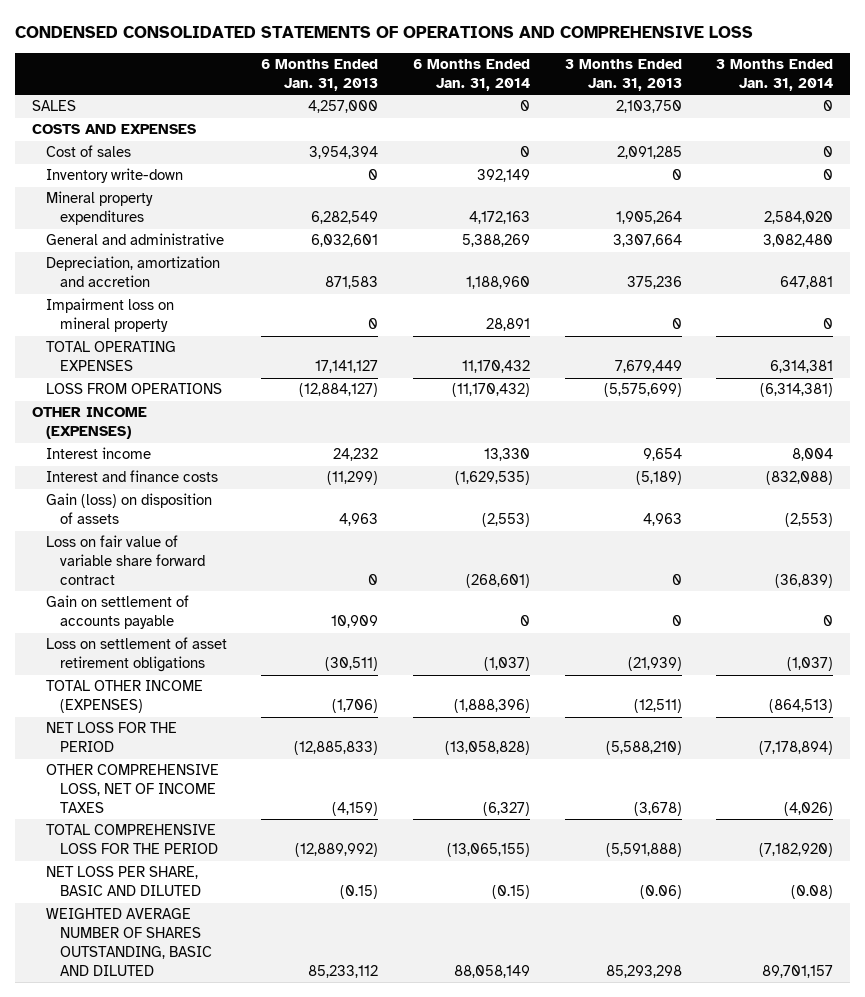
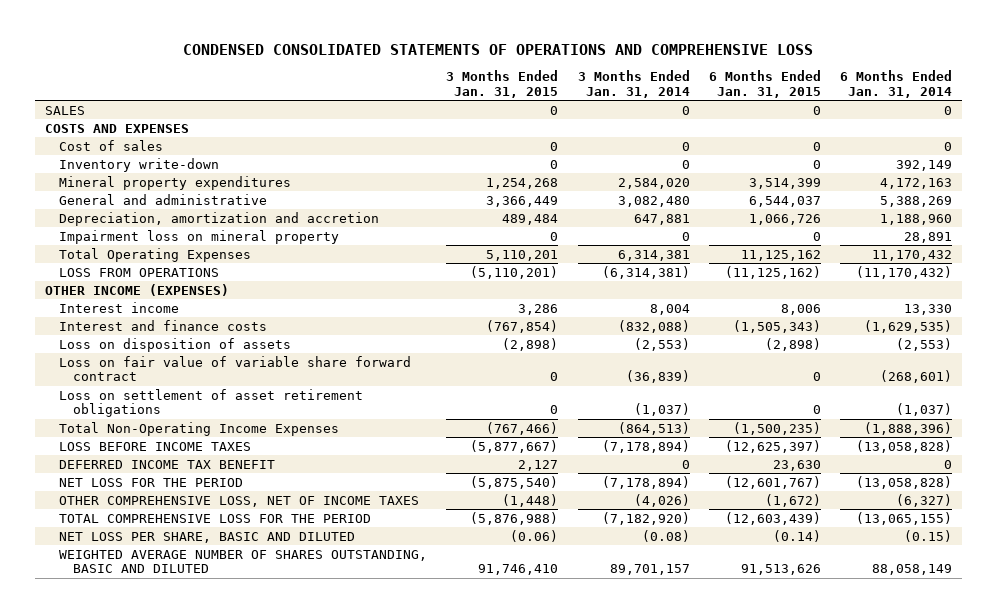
[261,59,379,91] 6 Months Ended Jan. 31, 2013 -> none
[564,59,682,91] 3 Months Ended Jan. 31, 2013 -> none
none -> [446,69,559,98] 3 Months Ended Jan. 31, 2015
none -> [708,69,821,98] 6 Months Ended Jan. 31, 2015
[45,341,176,372] TOTAL OPERATING EXPENSES -> [58,247,251,262] Total Operating Expenses
[45,493,212,525] Gain (loss) on disposition of assets -> [58,337,291,352] Loss on disposition of assets
[45,595,189,630] Gain on settlement of accounts payable -> none
[45,680,203,714] TOTAL OTHER INCOME (EXPENSES) -> [58,421,339,436] Total Non-Operating Income Expenses
none -> [58,441,251,451] LOSS BEFORE INCOME TAXES
none -> [58,459,275,469] DEFERRED INCOME TAX BENEFIT

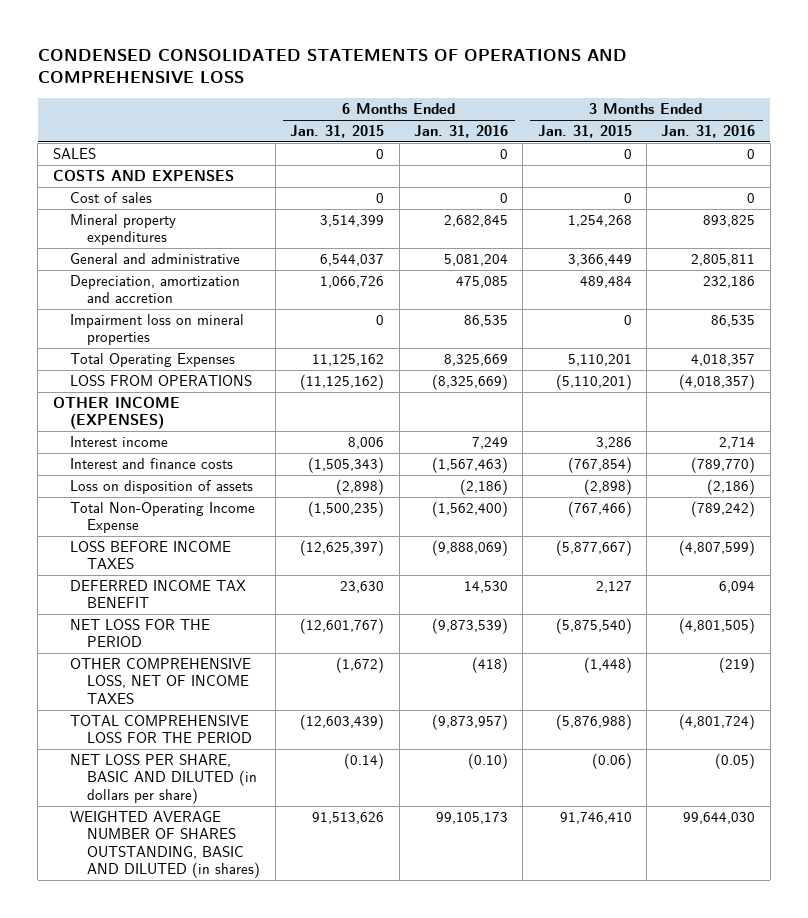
[577,69,690,98] 3 Months Ended Jan. 31, 2014 -> none
[840,69,953,98] 6 Months Ended Jan. 31, 2014 -> none
none -> [413,125,508,139] Jan. 31, 2016
none -> [661,125,756,139] Jan. 31, 2016
[58,157,219,172] Inventory write-down -> none
[58,229,339,244] Impairment loss on mineral property -> [70,314,245,346] Impairment loss on mineral properties
[58,355,411,382] Loss on fair value of variable share forward contract -> none
[58,388,363,418] Loss on settlement of asset retirement obligations -> none
[58,421,339,436] Total Non-Operating Income Expenses -> [70,502,256,534] Total Non-Operating Income Expense
[58,531,355,543] NET LOSS PER SHARE, BASIC AND DILUTED -> [70,754,258,804] NET LOSS PER SHARE, BASIC AND DILUTED (in dollars per share)
[58,549,427,574] WEIGHTED AVERAGE NUMBER OF SHARES OUTSTANDING, BASIC AND DILUTED -> [70,811,261,879] WEIGHTED AVERAGE NUMBER OF SHARES OUTSTANDING, BASIC AND DILUTED (in shares)

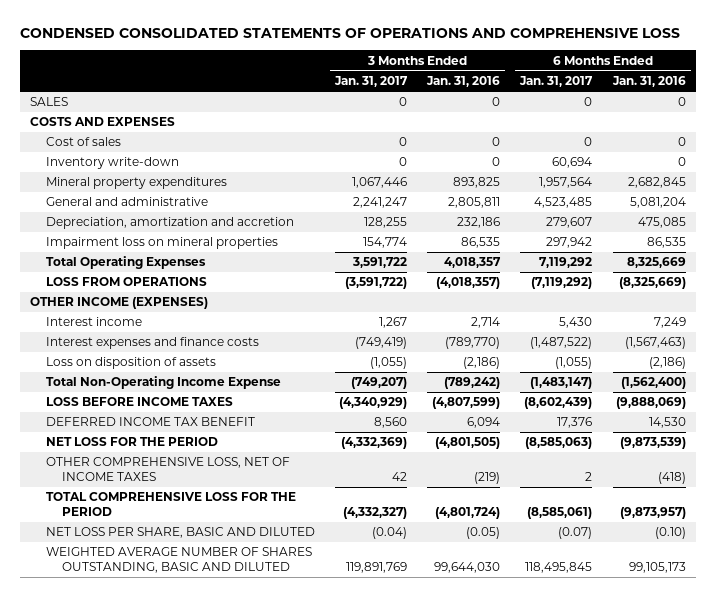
[290,125,385,139] Jan. 31, 2015 -> none
[537,125,632,139] Jan. 31, 2015 -> none
none -> [333,76,408,88] Jan. 31, 2017
none -> [519,76,594,88] Jan. 31, 2017
none -> [45,157,179,170] Inventory write-down
[70,458,234,470] Interest and finance costs -> [45,337,259,350] Interest expenses and finance costs
[70,754,258,804] NET LOSS PER SHARE, BASIC AND DILUTED (in dollars per share) -> [45,527,315,539] NET LOSS PER SHARE, BASIC AND DILUTED
[70,811,261,879] WEIGHTED AVERAGE NUMBER OF SHARES OUTSTANDING, BASIC AND DILUTED (in shares) -> [45,547,312,574] WEIGHTED AVERAGE NUMBER OF SHARES OUTSTANDING, BASIC AND DILUTED

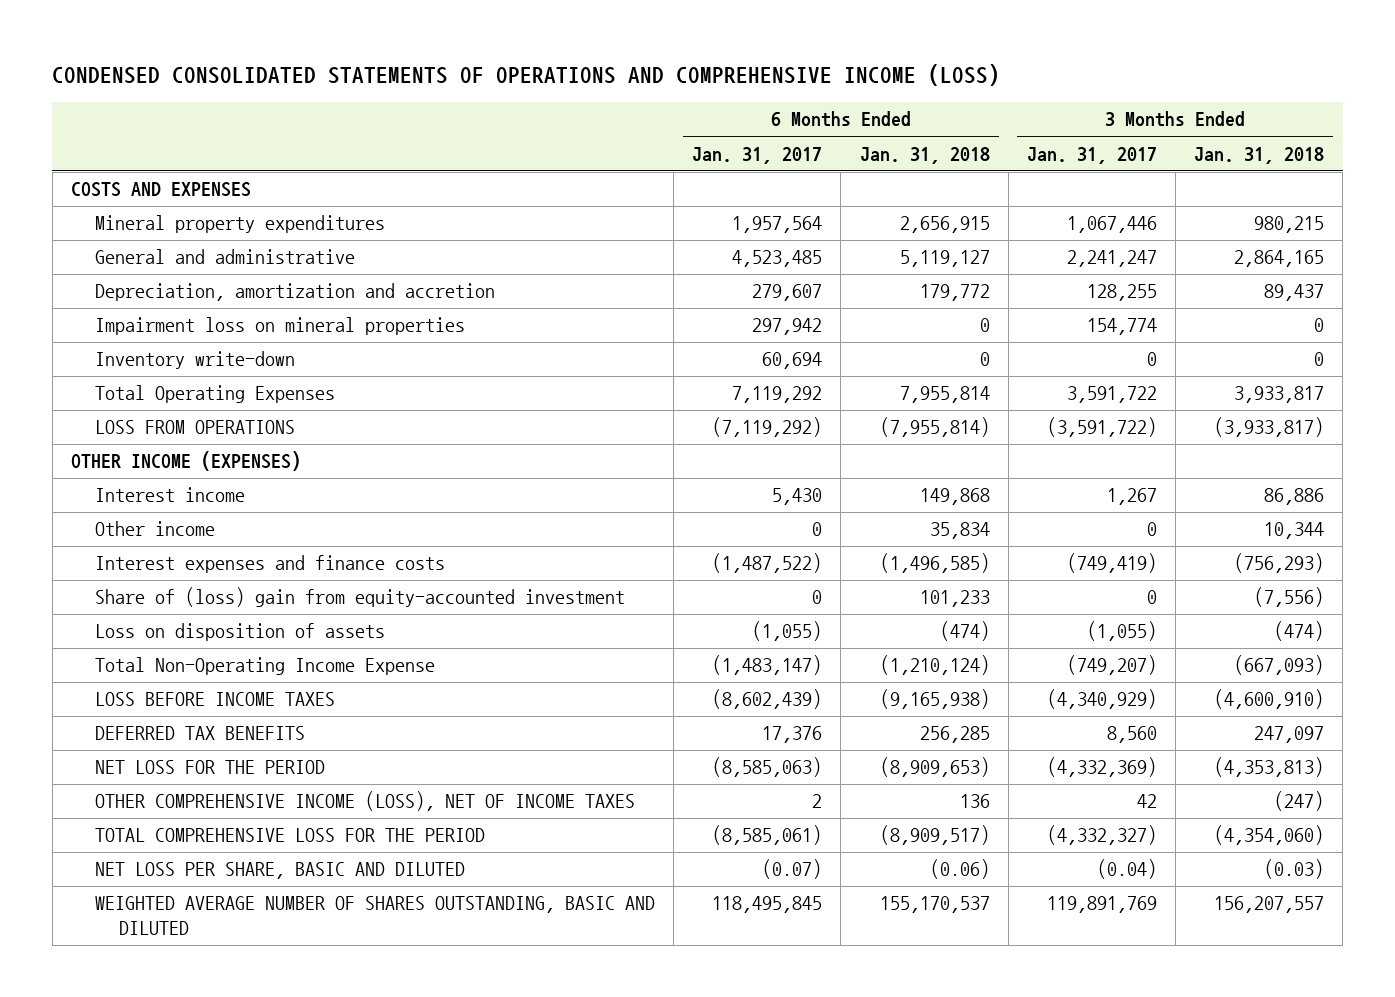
[19,28,680,39] CONDENSED CONSOLIDATED STATEMENTS OF OPERATIONS AND COMPREHENSIVE LOSS -> [52,64,1001,87] CONDENSED CONSOLIDATED STATEMENTS OF OPERATIONS AND COMPREHENSIVE INCOME (LOSS)
[426,76,501,88] Jan. 31, 2016 -> none
[611,76,686,88] Jan. 31, 2016 -> none
none -> [859,146,990,164] Jan. 31, 2018
none -> [1193,146,1324,164] Jan. 31, 2018
[29,97,68,107] SALES -> none
[45,137,121,147] Cost of sales -> none
[45,157,179,170] Inventory write-down -> [95,351,296,370] Inventory write-down
none -> [95,521,216,537] Other income
none -> [95,587,626,608] Share of (loss) gain from equity-accounted investment
[45,417,255,427] DEFERRED INCOME TAX BENEFIT -> [95,726,306,741] DEFERRED TAX BENEFITS
[45,457,290,482] OTHER COMPREHENSIVE LOSS, NET OF INCOME TAXES -> [95,791,636,812] OTHER COMPREHENSIVE INCOME (LOSS), NET OF INCOME TAXES

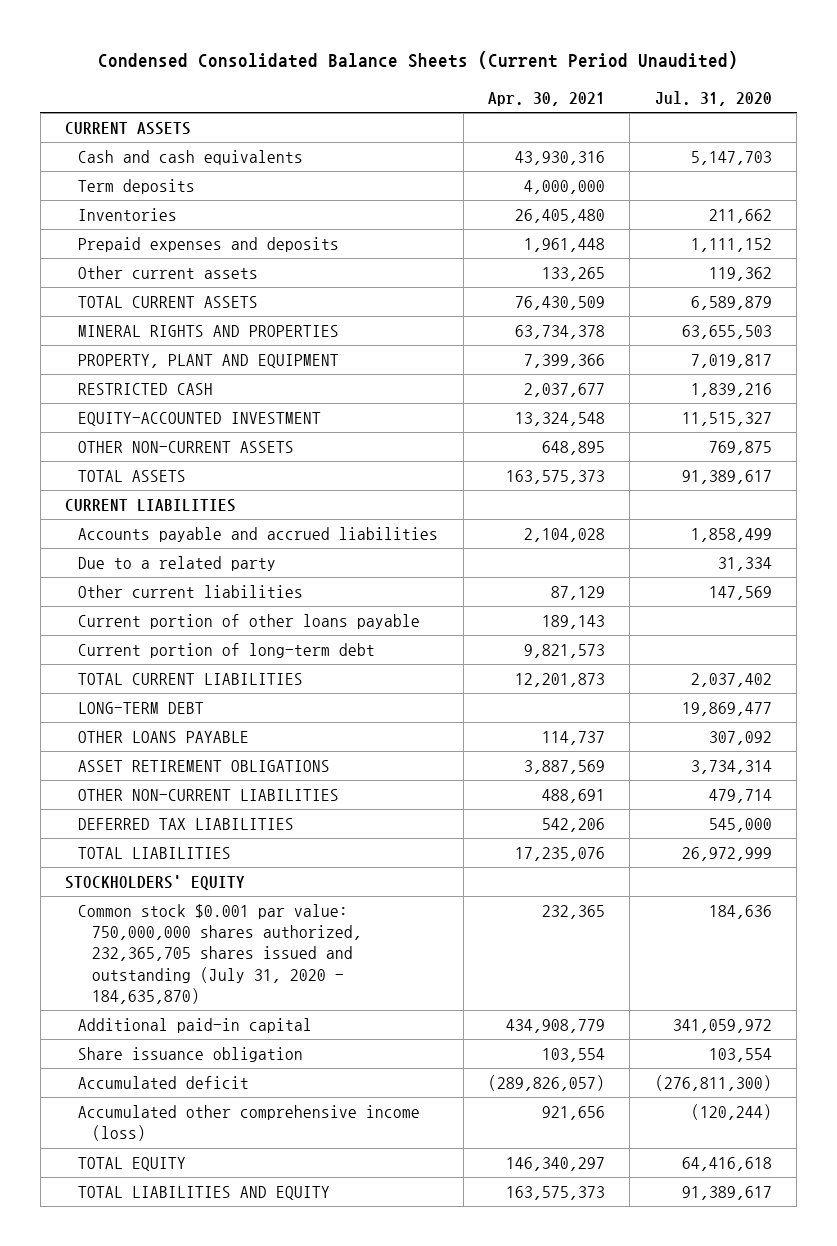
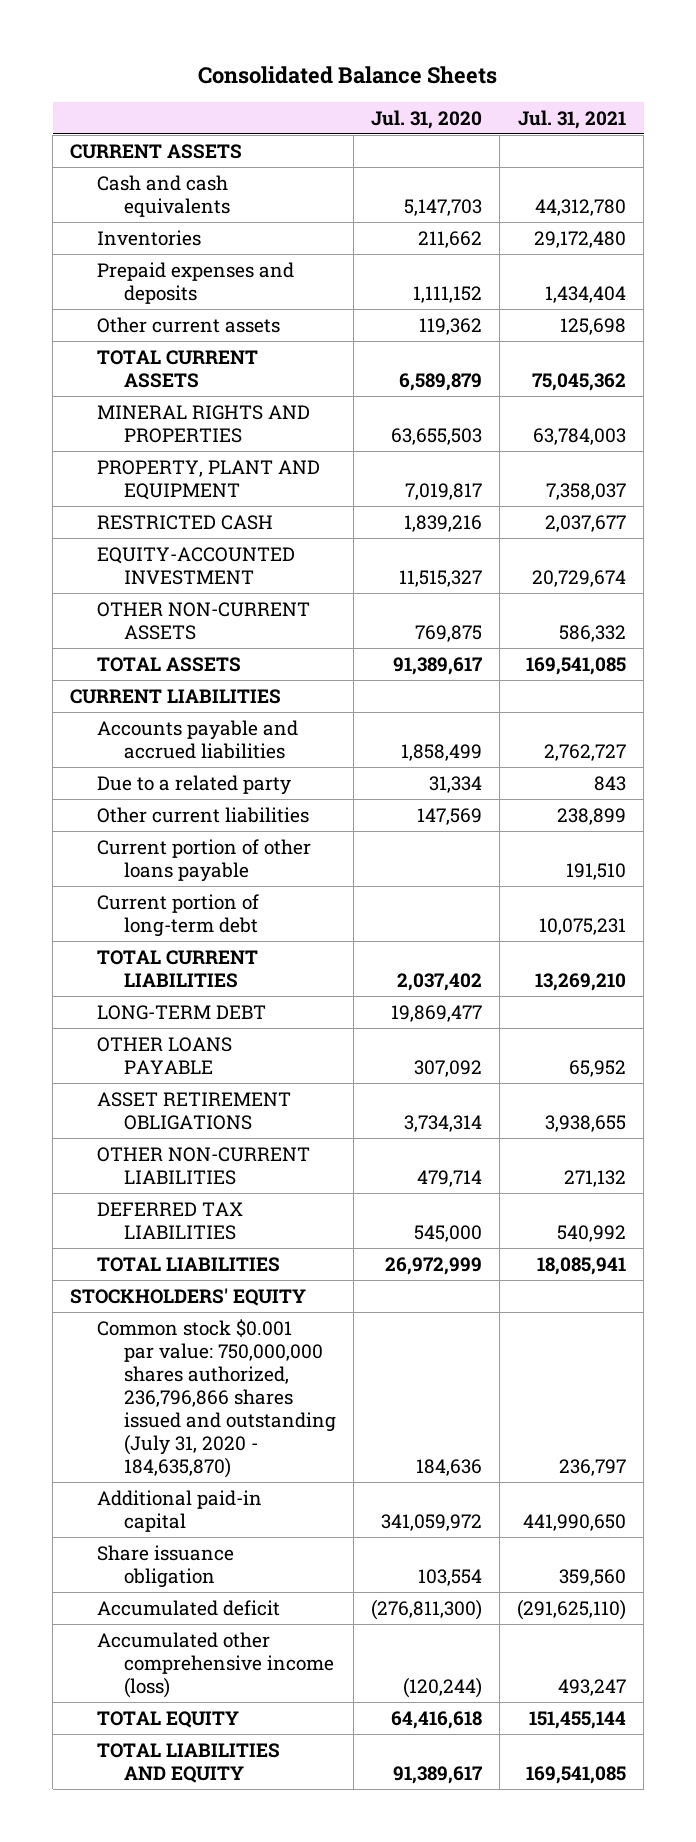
[98,51,739,70] Condensed Consolidated Balance Sheets (Current Period Unaudited) -> [198,65,498,84] Consolidated Balance Sheets
[488,91,606,106] Apr. 30, 2021 -> none
none -> [518,109,627,129] Jul. 31, 2021
[78,179,196,195] Term deposits -> none
[78,904,362,1004] Common stock $0.001 par value: 750,000,000 shares authorized, 232,365,705 shares issued and outstanding (July 31, 2020 - 184,635,870) -> [97,1318,336,1478] Common stock $0.001 par value: 750,000,000 shares authorized, 236,796,866 shares issued and outstanding (July 31, 2020 - 184,635,870)

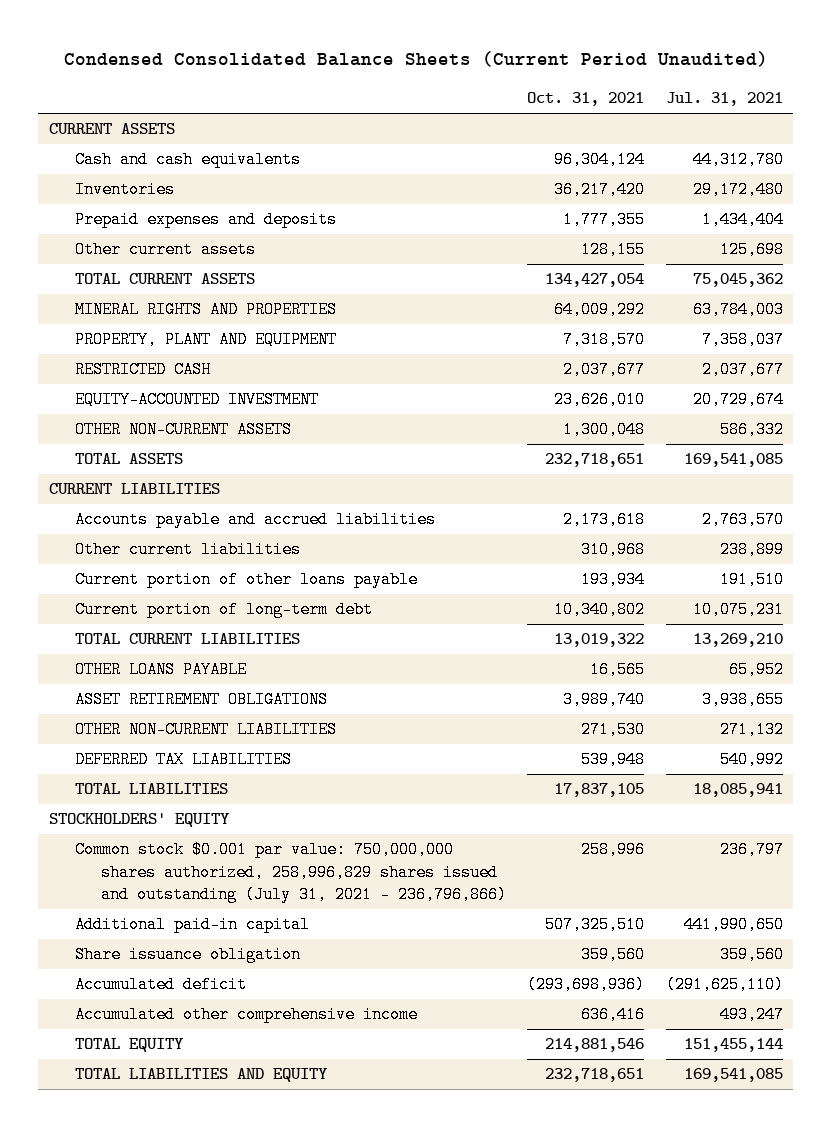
[198,65,498,84] Consolidated Balance Sheets -> [63,51,768,68] Condensed Consolidated Balance Sheets (Current Period Unaudited)
[370,109,482,129] Jul. 31, 2020 -> none
none -> [527,92,645,107] Oct. 31, 2021
[97,774,292,795] Due to a related party -> none
[544,743,627,761] 2,762,727 -> [701,511,784,529] 2,763,570
[97,1004,267,1020] LONG-TERM DEBT -> none
[97,1318,336,1478] Common stock $0.001 par value: 750,000,000 shares authorized, 236,796,866 shares issued and outstanding (July 31, 2020 - 184,635,870) -> [74,841,507,904] Common stock $0.001 par value: 750,000,000 shares authorized, 258,996,829 shares issued and outstanding (July 31, 2021 - 236,796,866)
[97,1631,334,1698] Accumulated other comprehensive income (loss) -> [74,1006,418,1024] Accumulated other comprehensive income

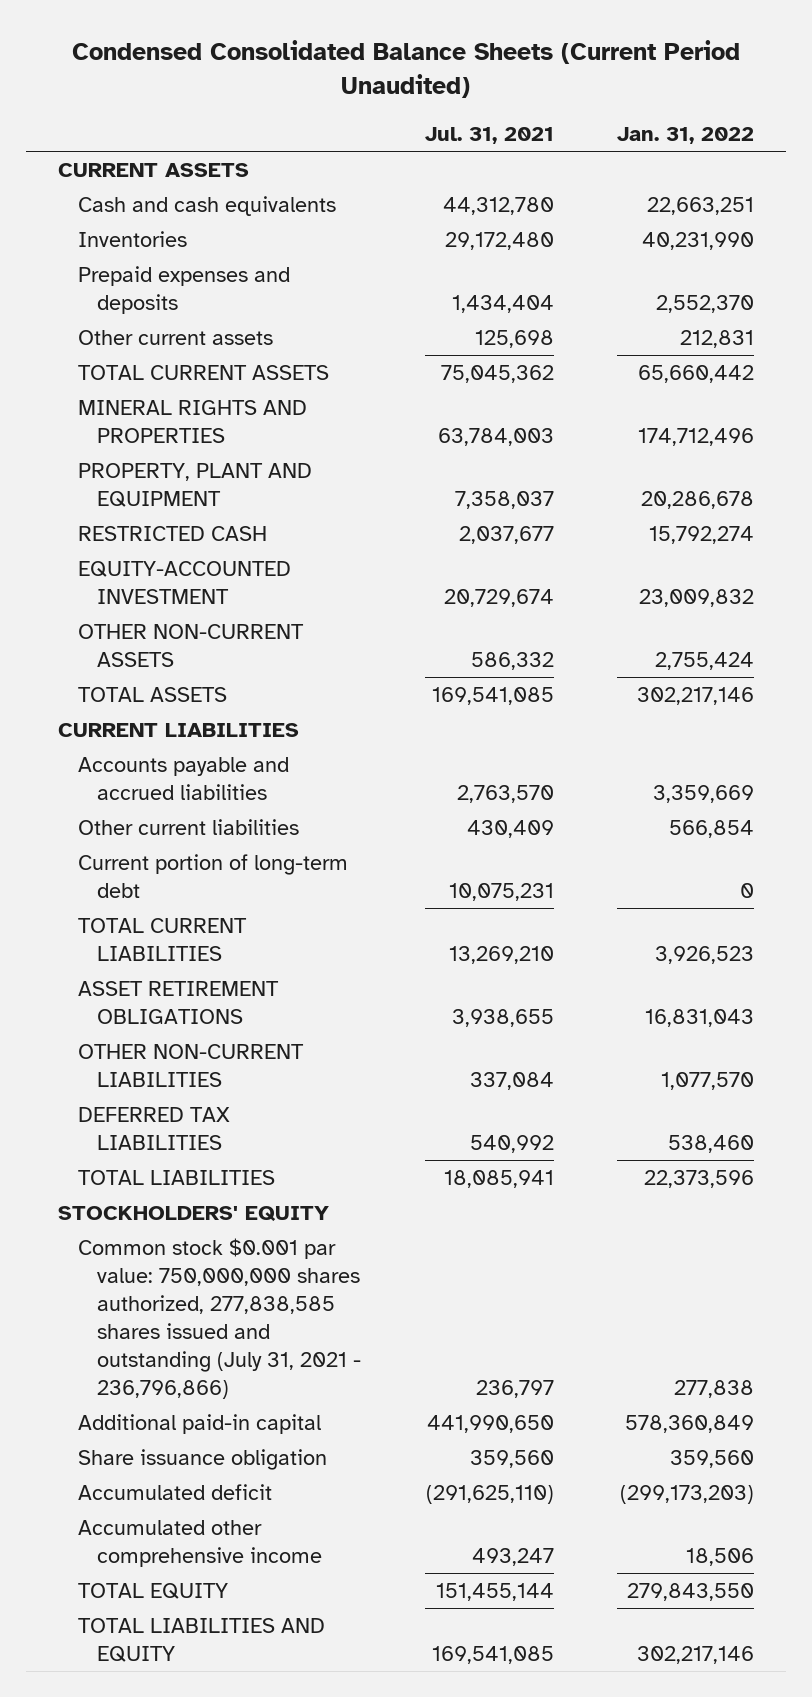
[527,92,645,107] Oct. 31, 2021 -> none
none -> [616,126,754,144] Jan. 31, 2022
[74,571,418,589] Current portion of other loans payable -> none
[719,541,784,559] 238,899 -> [466,819,554,838] 430,409
[74,661,247,679] OTHER LOANS PAYABLE -> none
[719,721,784,739] 271,132 -> [469,1071,554,1090] 337,084
[74,841,507,904] Common stock $0.001 par value: 750,000,000 shares authorized, 258,996,829 shares issued and outstanding (July 31, 2021 - 236,796,866) -> [77,1237,362,1399] Common stock $0.001 par value: 750,000,000 shares authorized, 277,838,585 shares issued and outstanding (July 31, 2021 - 236,796,866)

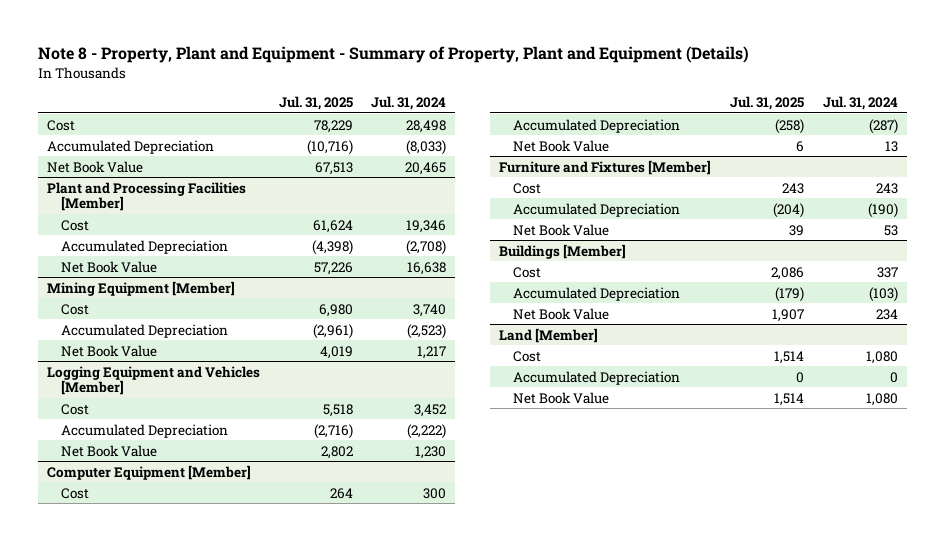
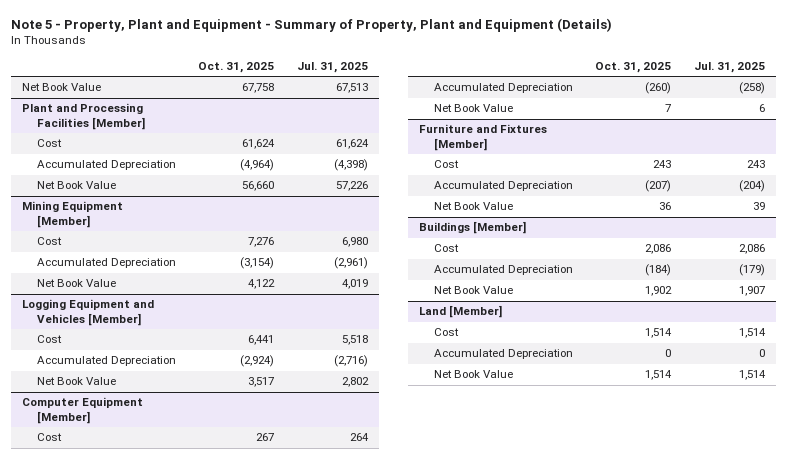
[37,46,749,64] Note 8 - Property, Plant and Equipment - Summary of Property, Plant and Equipment (Details) -> [10,17,612,32] Note 5 - Property, Plant and Equipment - Summary of Property, Plant and Equipment (Details)
[371,95,447,110] Jul. 31, 2024 -> none
none -> [198,61,275,73] Oct. 31, 2025
[47,119,76,131] Cost -> none
[47,139,215,154] Accumulated Depreciation -> none

